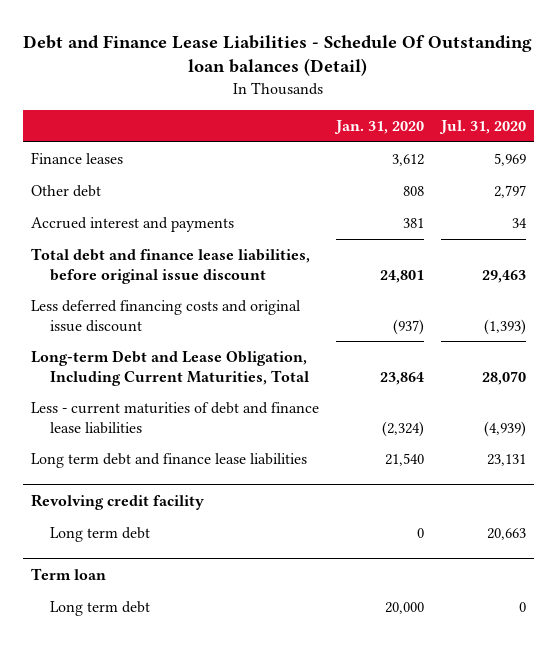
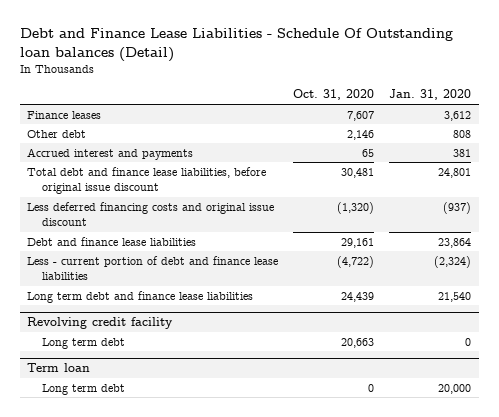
[438,119,526,134] Jul. 31, 2020 -> none
none -> [293,89,375,101] Oct. 31, 2020
[31,350,310,386] Long-term Debt and Lease Obligation, Including Current Maturities, Total -> [27,236,197,246] Debt and finance lease liabilities
[31,402,320,434] Less - current maturities of debt and finance lease liabilities -> [27,255,279,280] Less - current portion of debt and finance lease liabilities

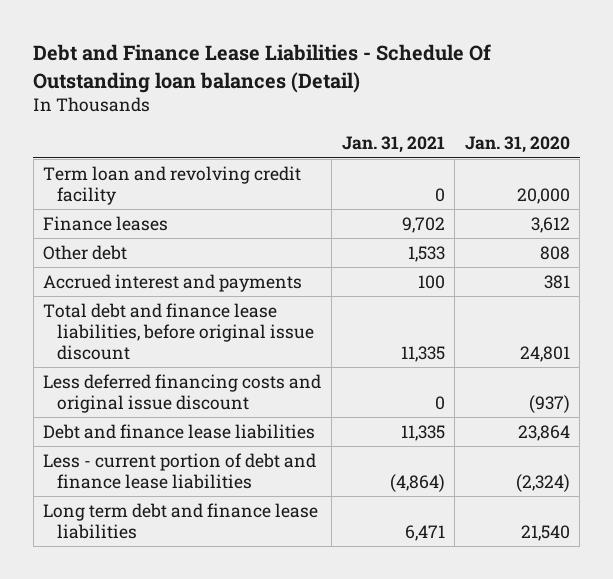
[293,89,375,101] Oct. 31, 2020 -> none
none -> [341,136,445,154] Jan. 31, 2021
none -> [43,165,302,205] Term loan and revolving credit facility
[27,317,174,330] Revolving credit facility -> none
[41,337,125,349] Long term debt -> none
[27,363,91,373] Term loan -> none
[41,383,125,395] Long term debt -> none

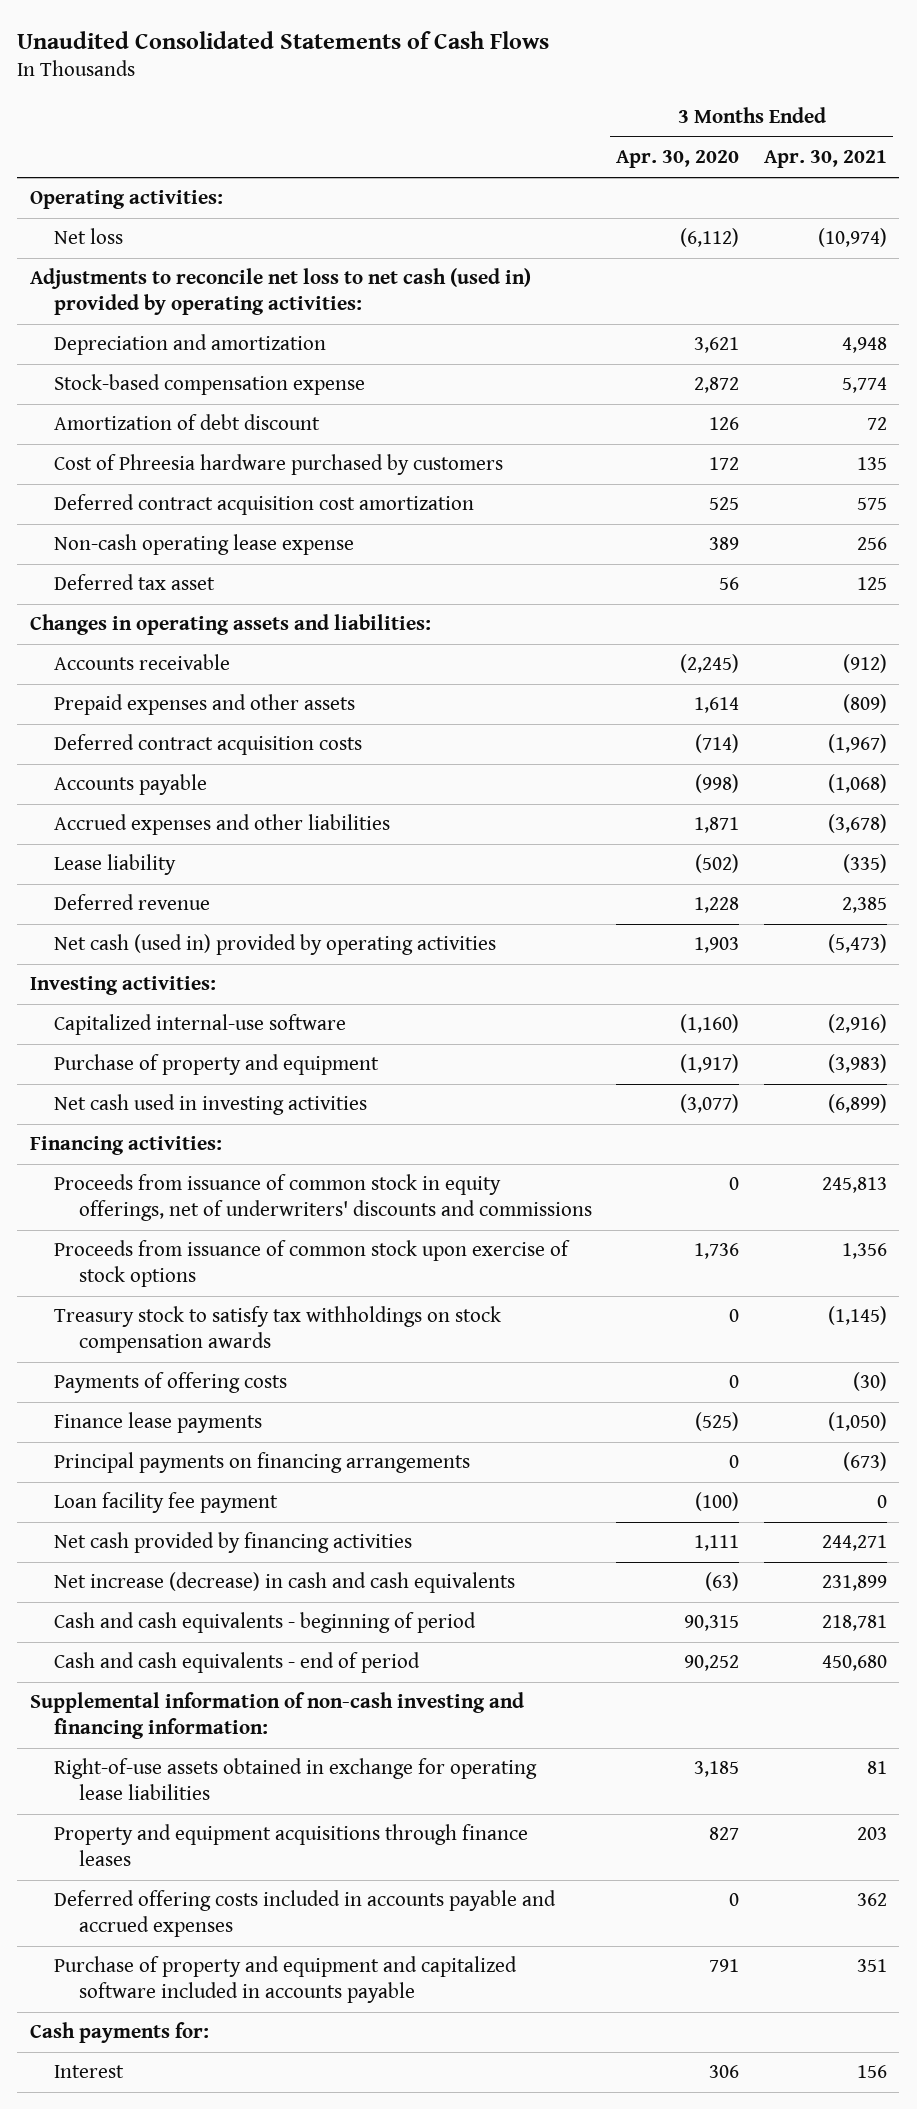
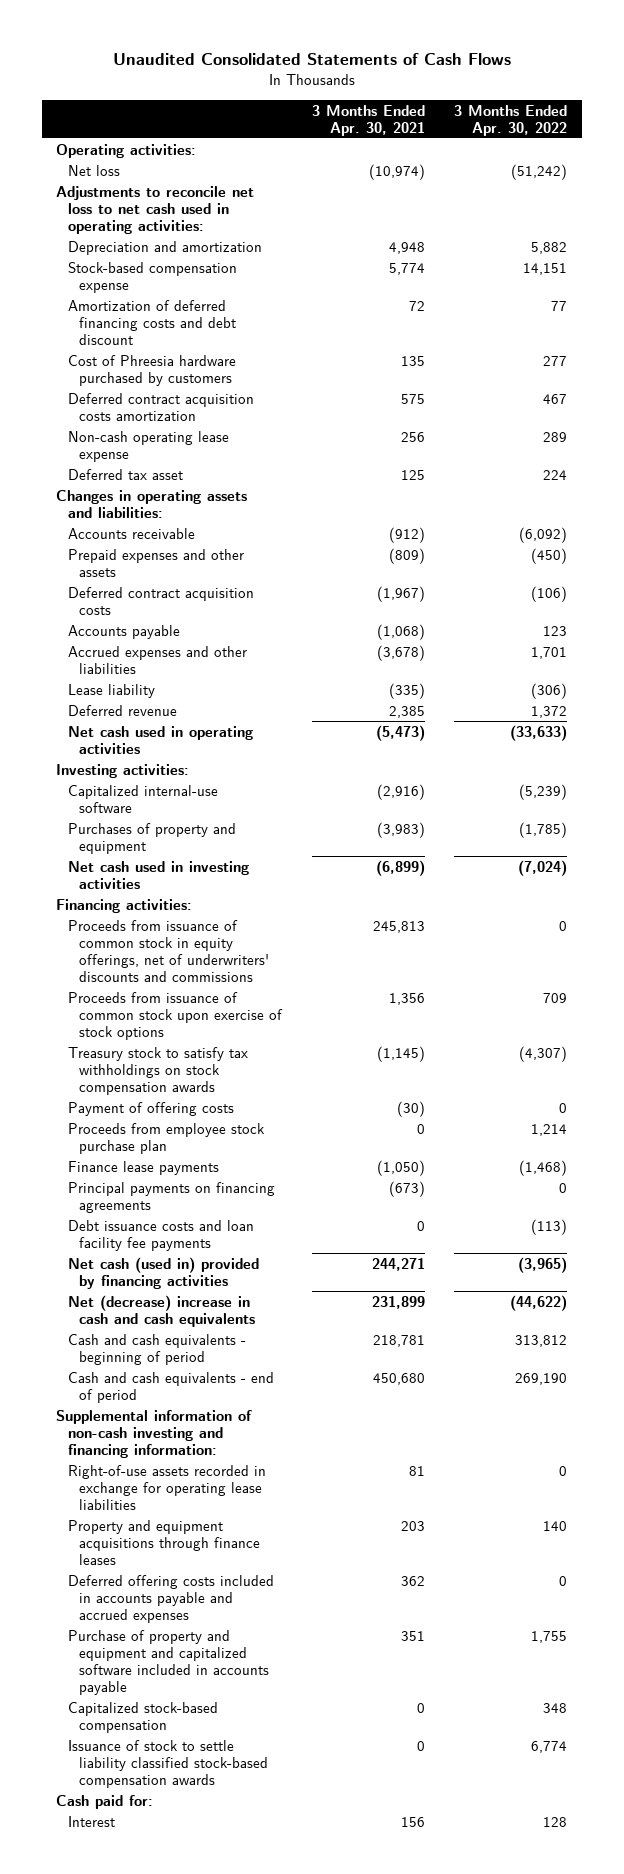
[616,150,740,169] Apr. 30, 2020 -> none
none -> [454,104,568,136] 3 Months Ended Apr. 30, 2022
[29,268,531,315] Adjustments to reconcile net loss to net cash (used in) provided by operating activities: -> [56,185,255,234] Adjustments to reconcile net loss to net cash used in operating activities:
[54,414,321,431] Amortization of debt discount -> [67,299,237,345] Amortization of deferred financing costs and debt discount
[54,494,475,516] Deferred contract acquisition cost amortization -> [67,392,254,421] Deferred contract acquisition costs amortization
[54,934,497,956] Net cash (used in) provided by operating activities -> [67,725,253,754] Net cash used in operating activities
[54,1054,380,1076] Purchase of property and equipment -> [67,822,236,854] Purchases of property and equipment
[54,1372,288,1394] Payments of offering costs -> [67,1101,234,1116] Payment of offering costs
none -> [67,1122,265,1154] Proceeds from employee stock purchase plan
[54,1452,471,1474] Principal payments on financing arrangements -> [67,1181,275,1213] Principal payments on financing agreements
[54,1492,279,1514] Loan facility fee payment -> [67,1219,254,1251] Debt issuance costs and loan facility fee payments
[54,1532,413,1554] Net cash provided by financing activities -> [67,1256,259,1289] Net cash (used in) provided by financing activities
[54,1572,516,1594] Net increase (decrease) in cash and cash equivalents -> [67,1294,256,1327] Net (decrease) increase in cash and cash equivalents
[54,1758,538,1800] Right-of-use assets obtained in exchange for operating lease liabilities -> [67,1464,266,1510] Right-of-use assets recorded in exchange for operating lease liabilities
none -> [67,1701,218,1733] Capitalized stock-based compensation
none -> [67,1739,269,1788] Issuance of stock to settle liability classified stock-based compensation awards
[29,2022,209,2044] Cash payments for: -> [56,1794,154,1809] Cash paid for:

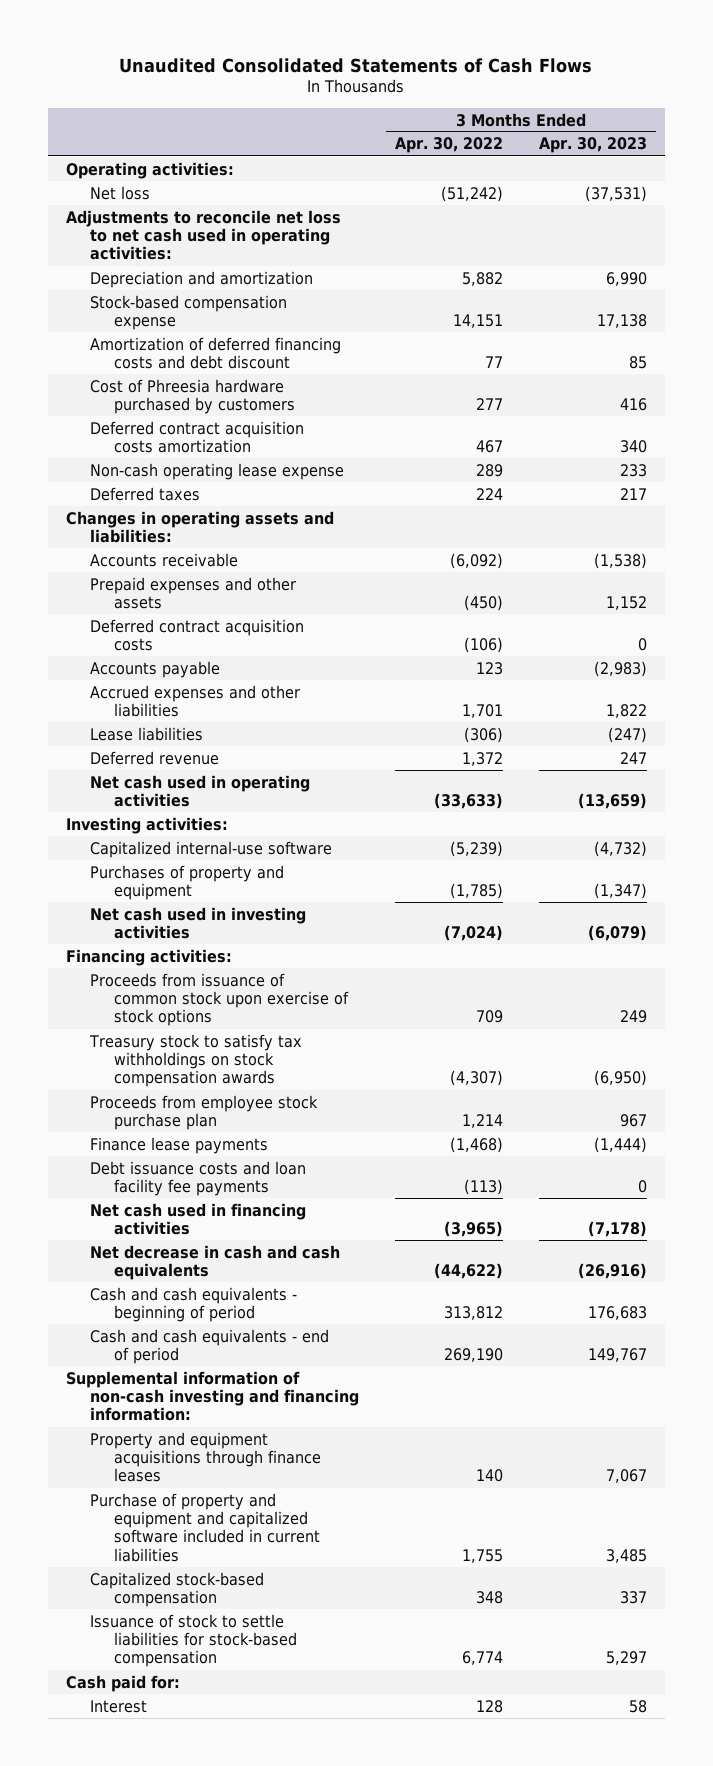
[311,104,425,136] 3 Months Ended Apr. 30, 2021 -> none
none -> [539,137,648,154] Apr. 30, 2023
[67,468,183,480] Deferred tax asset -> [89,486,200,501] Deferred taxes
[67,683,155,698] Lease liability -> [89,726,203,741] Lease liabilities
[67,919,270,983] Proceeds from issuance of common stock in equity offerings, net of underwriters' discounts and commissions -> none
[67,1101,234,1116] Payment of offering costs -> none
[67,1181,275,1213] Principal payments on financing agreements -> none
[67,1256,259,1289] Net cash (used in) provided by financing activities -> [89,1202,306,1235] Net cash used in financing activities
[67,1294,256,1327] Net (decrease) increase in cash and cash equivalents -> [89,1244,340,1280] Net decrease in cash and cash equivalents
[67,1464,266,1510] Right-of-use assets recorded in exchange for operating lease liabilities -> none
[67,1574,274,1623] Deferred offering costs included in accounts payable and accrued expenses -> none
[67,1629,270,1696] Purchase of property and equipment and capitalized software included in accounts payable -> [89,1492,321,1562] Purchase of property and equipment and capitalized software included in current liabilities
[67,1739,269,1788] Issuance of stock to settle liability classified stock-based compensation awards -> [89,1613,298,1668] Issuance of stock to settle liabilities for stock-based compensation

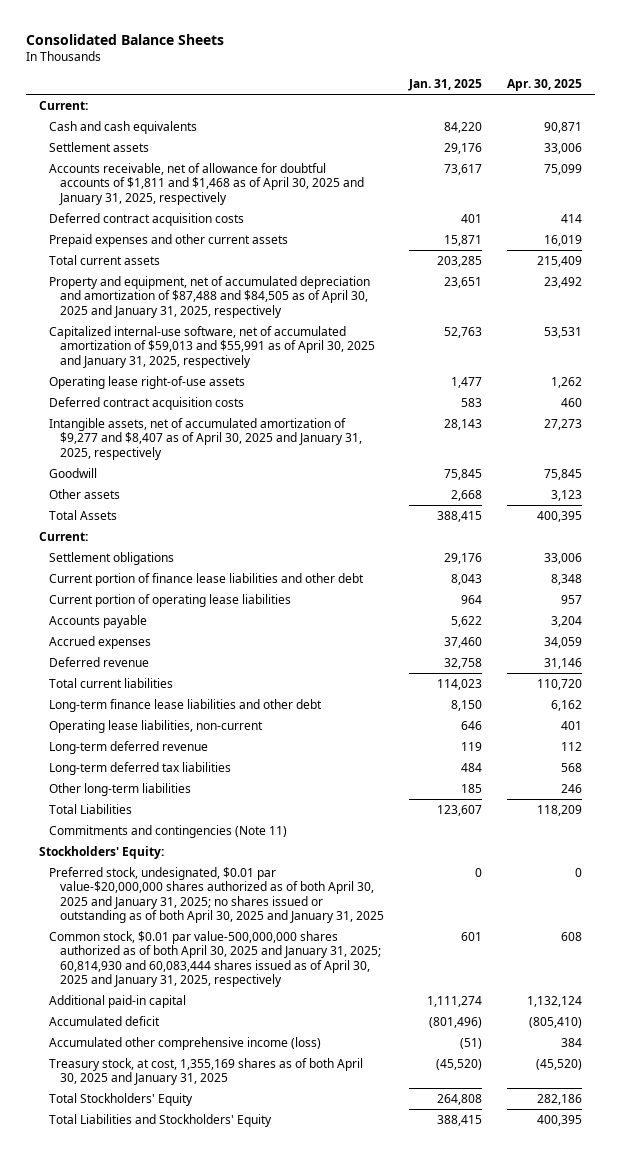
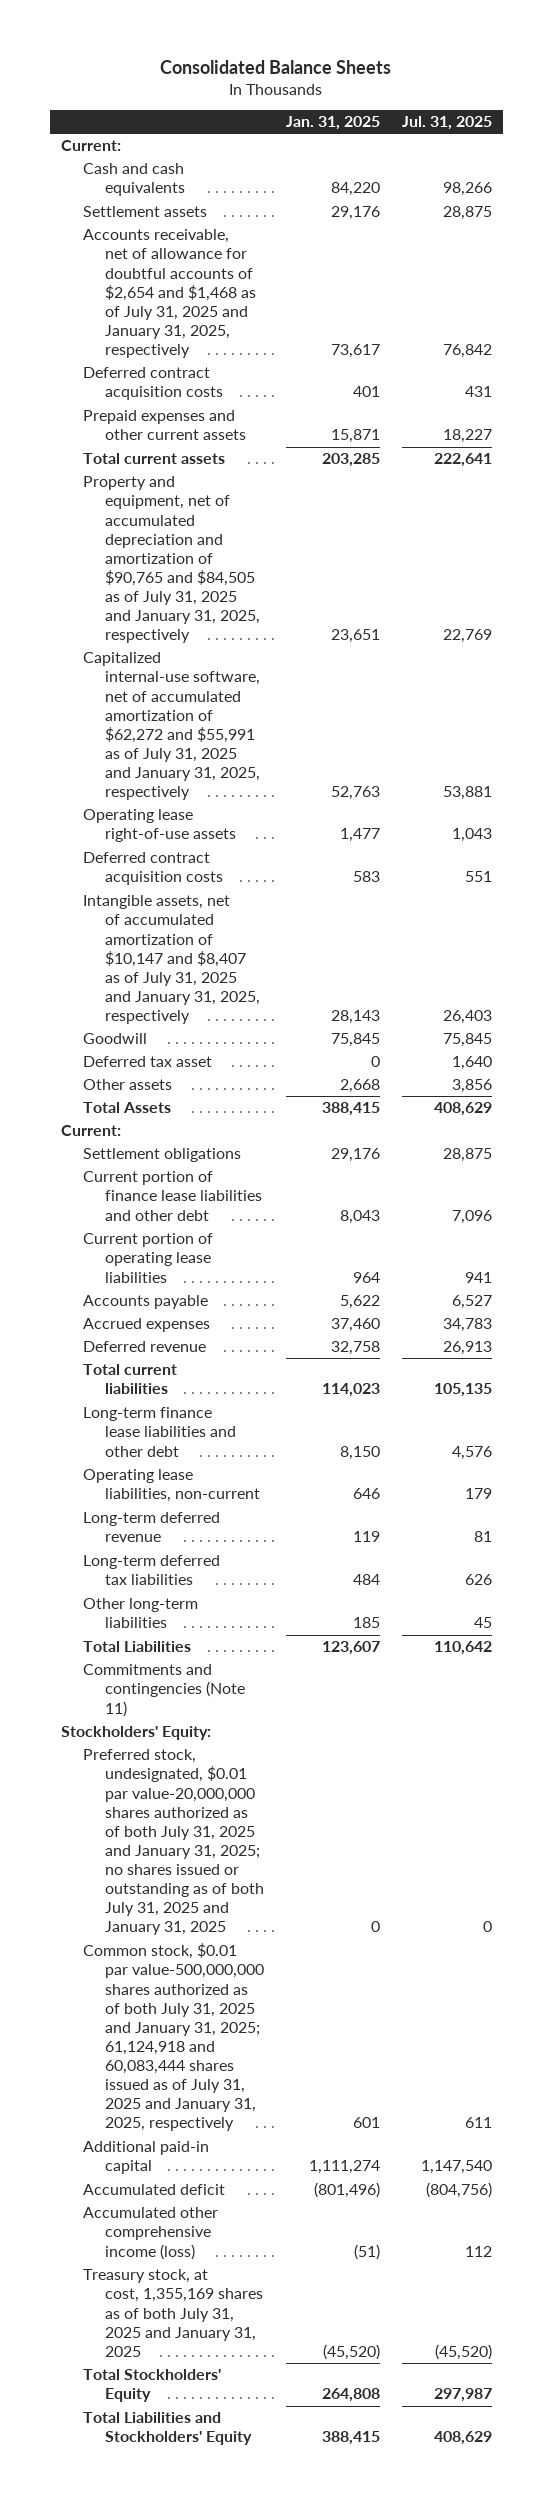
[507,79,583,92] Apr. 30, 2025 -> none
none -> [402,116,493,131] Jul. 31, 2025
[49,162,364,205] Accounts receivable, net of allowance for doubtful accounts of $1,811 and $1,468 as of April 30, 2025 and January 31, 2025, respectively -> [82,229,257,359] Accounts receivable, net of allowance for doubtful accounts of $2,654 and $1,468 as of July 31, 2025 and January 31, 2025, respectively
[49,275,371,318] Property and equipment, net of accumulated depreciation and amortization of $87,488 and $84,505 as of April 30, 2025 and January 31, 2025, respectively -> [82,476,261,644] Property and equipment, net of accumulated depreciation and amortization of $90,765 and $84,505 as of July 31, 2025 and January 31, 2025, respectively
[49,325,375,368] Capitalized internal-use software, net of accumulated amortization of $59,013 and $55,991 as of April 30, 2025 and January 31, 2025, respectively -> [82,652,261,801] Capitalized internal-use software, net of accumulated amortization of $62,272 and $55,991 as of July 31, 2025 and January 31, 2025, respectively
[49,417,362,460] Intangible assets, net of accumulated amortization of $9,277 and $8,407 as of April 30, 2025 and January 31, 2025, respectively -> [82,895,261,1025] Intangible assets, net of accumulated amortization of $10,147 and $8,407 as of July 31, 2025 and January 31, 2025, respectively
none -> [82,1056,212,1068] Deferred tax asset
[49,866,384,923] Preferred stock, undesignated, $0.01 par value-$20,000,000 shares authorized as of both April 30, 2025 and January 31, 2025; no shares issued or outstanding as of both April 30, 2025 and January 31, 2025 -> [82,1749,265,1936] Preferred stock, undesignated, $0.01 par value-20,000,000 shares authorized as of both July 31, 2025 and January 31, 2025; no shares issued or outstanding as of both July 31, 2025 and January 31, 2025
[49,930,381,987] Common stock, $0.01 par value-500,000,000 shares authorized as of both April 30, 2025 and January 31, 2025; 60,814,930 and 60,083,444 shares issued as of April 30, 2025 and January 31, 2025, respectively -> [82,1943,265,2132] Common stock, $0.01 par value-500,000,000 shares authorized as of both July 31, 2025 and January 31, 2025; 61,124,918 and 60,083,444 shares issued as of July 31, 2025 and January 31, 2025, respectively
[49,1057,364,1086] Treasury stock, at cost, 1,355,169 shares as of both April 30, 2025 and January 31, 2025 -> [82,2269,264,2357] Treasury stock, at cost, 1,355,169 shares as of both July 31, 2025 and January 31, 2025

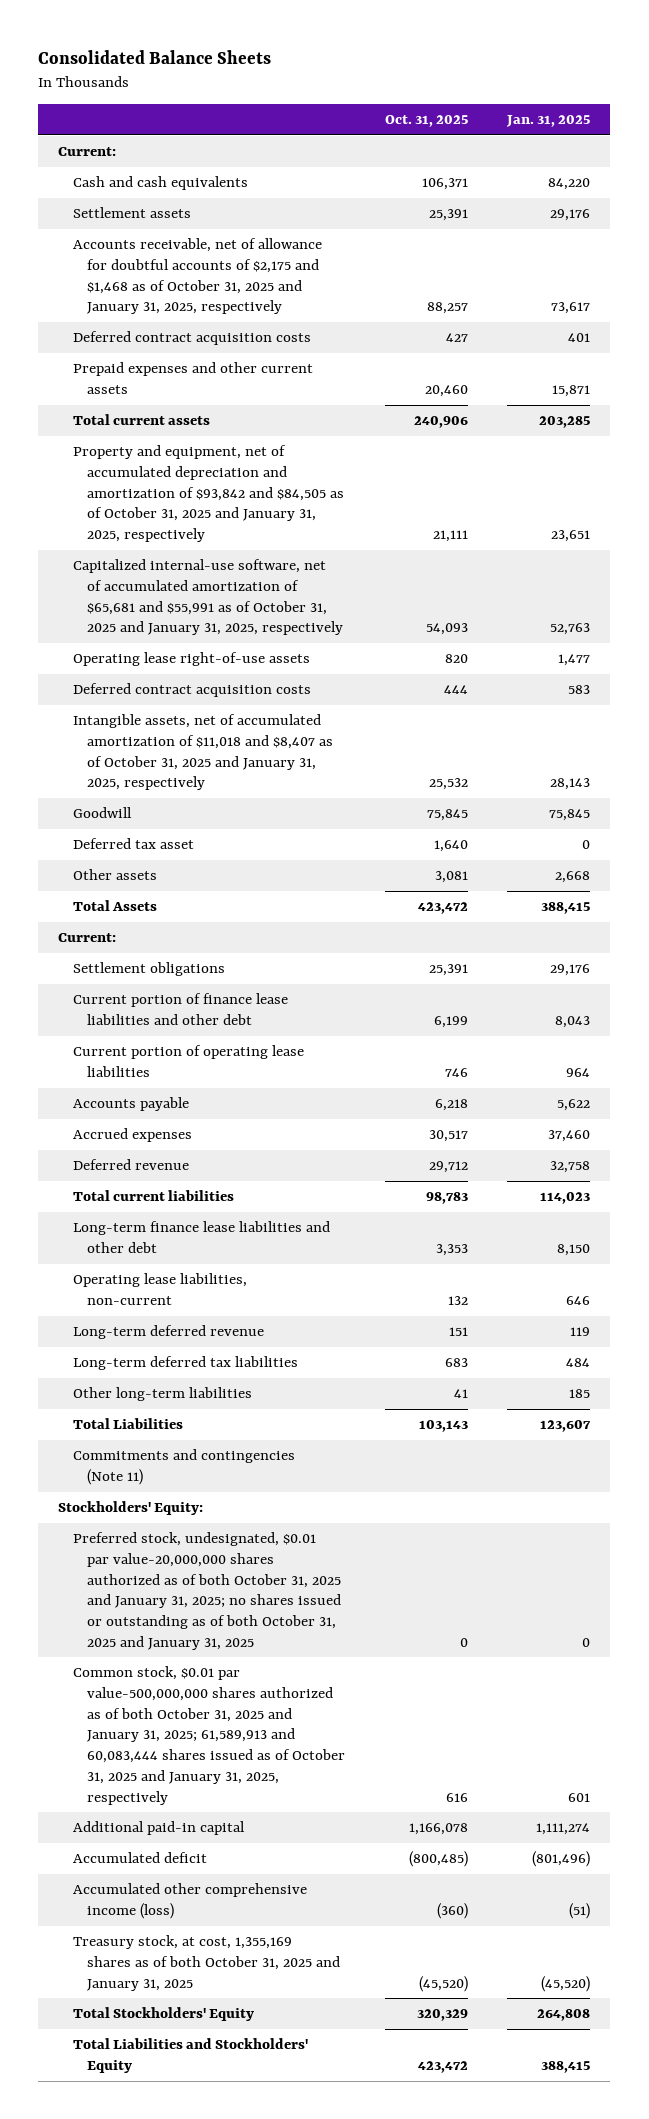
[402,116,493,131] Jul. 31, 2025 -> none
none -> [384,115,468,128] Oct. 31, 2025
[82,229,257,359] Accounts receivable, net of allowance for doubtful accounts of $2,654 and $1,468 as of July 31, 2025 and January 31, 2025, respectively -> [72,238,322,315] Accounts receivable, net of allowance for doubtful accounts of $2,175 and $1,468 as of October 31, 2025 and January 31, 2025, respectively
[82,476,261,644] Property and equipment, net of accumulated depreciation and amortization of $90,765 and $84,505 as of July 31, 2025 and January 31, 2025, respectively -> [72,445,344,543] Property and equipment, net of accumulated depreciation and amortization of $93,842 and $84,505 as of October 31, 2025 and January 31, 2025, respectively
[82,652,261,801] Capitalized internal-use software, net of accumulated amortization of $62,272 and $55,991 as of July 31, 2025 and January 31, 2025, respectively -> [72,559,343,636] Capitalized internal-use software, net of accumulated amortization of $65,681 and $55,991 as of October 31, 2025 and January 31, 2025, respectively
[82,895,261,1025] Intangible assets, net of accumulated amortization of $10,147 and $8,407 as of July 31, 2025 and January 31, 2025, respectively -> [72,714,333,791] Intangible assets, net of accumulated amortization of $11,018 and $8,407 as of October 31, 2025 and January 31, 2025, respectively
[82,1749,265,1936] Preferred stock, undesignated, $0.01 par value-20,000,000 shares authorized as of both July 31, 2025 and January 31, 2025; no shares issued or outstanding as of both July 31, 2025 and January 31, 2025 -> [72,1532,341,1650] Preferred stock, undesignated, $0.01 par value-20,000,000 shares authorized as of both October 31, 2025 and January 31, 2025; no shares issued or outstanding as of both October 31, 2025 and January 31, 2025
[82,1943,265,2132] Common stock, $0.01 par value-500,000,000 shares authorized as of both July 31, 2025 and January 31, 2025; 61,124,918 and 60,083,444 shares issued as of July 31, 2025 and January 31, 2025, respectively -> [72,1666,345,1805] Common stock, $0.01 par value-500,000,000 shares authorized as of both October 31, 2025 and January 31, 2025; 61,589,913 and 60,083,444 shares issued as of October 31, 2025 and January 31, 2025, respectively
[82,2269,264,2357] Treasury stock, at cost, 1,355,169 shares as of both July 31, 2025 and January 31, 2025 -> [72,1935,340,1991] Treasury stock, at cost, 1,355,169 shares as of both October 31, 2025 and January 31, 2025

